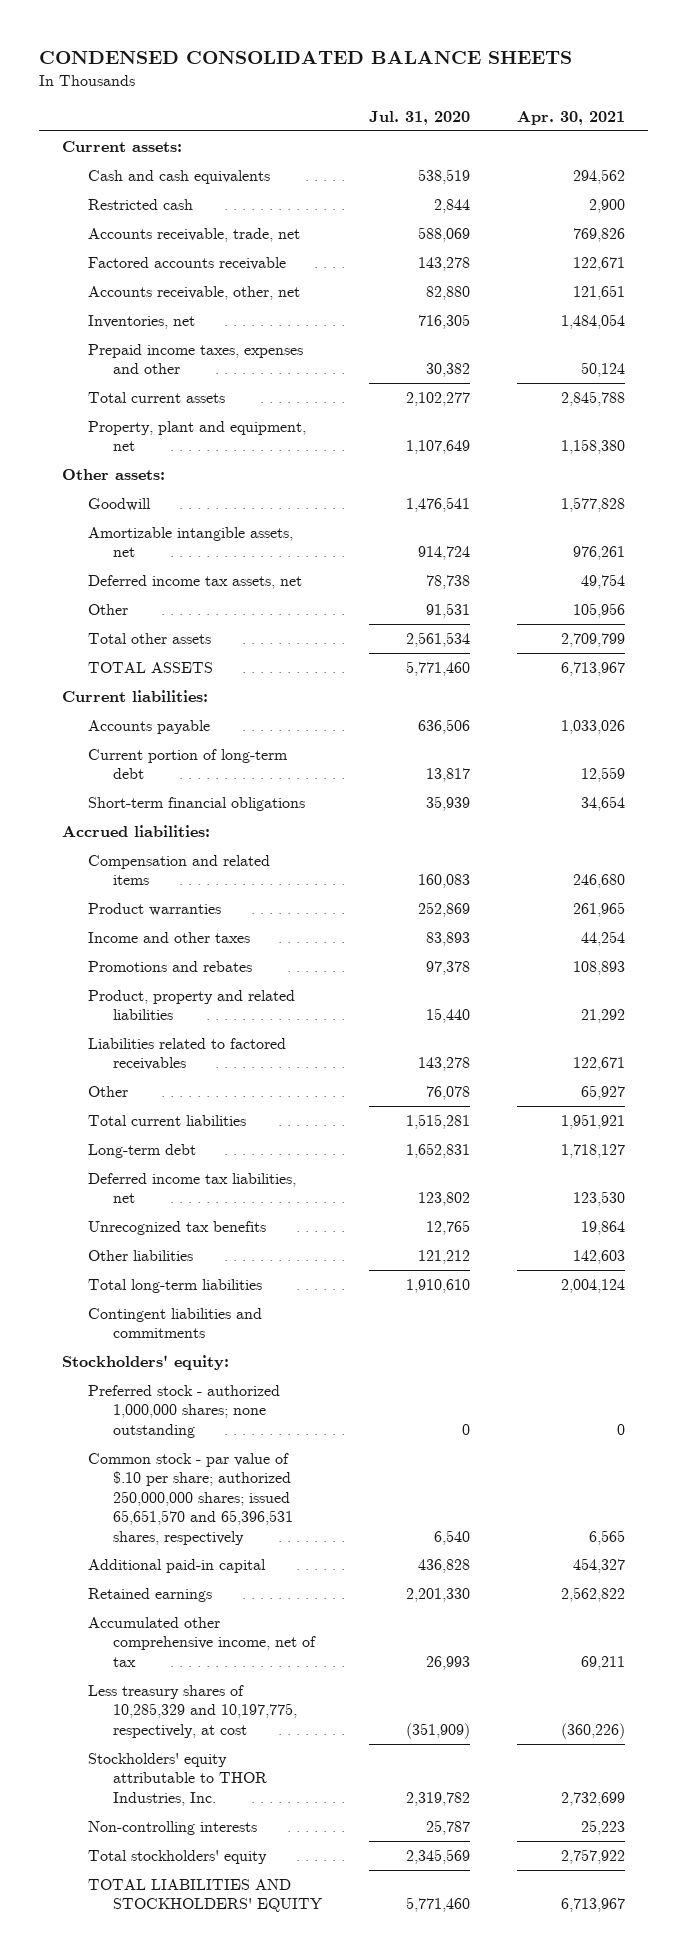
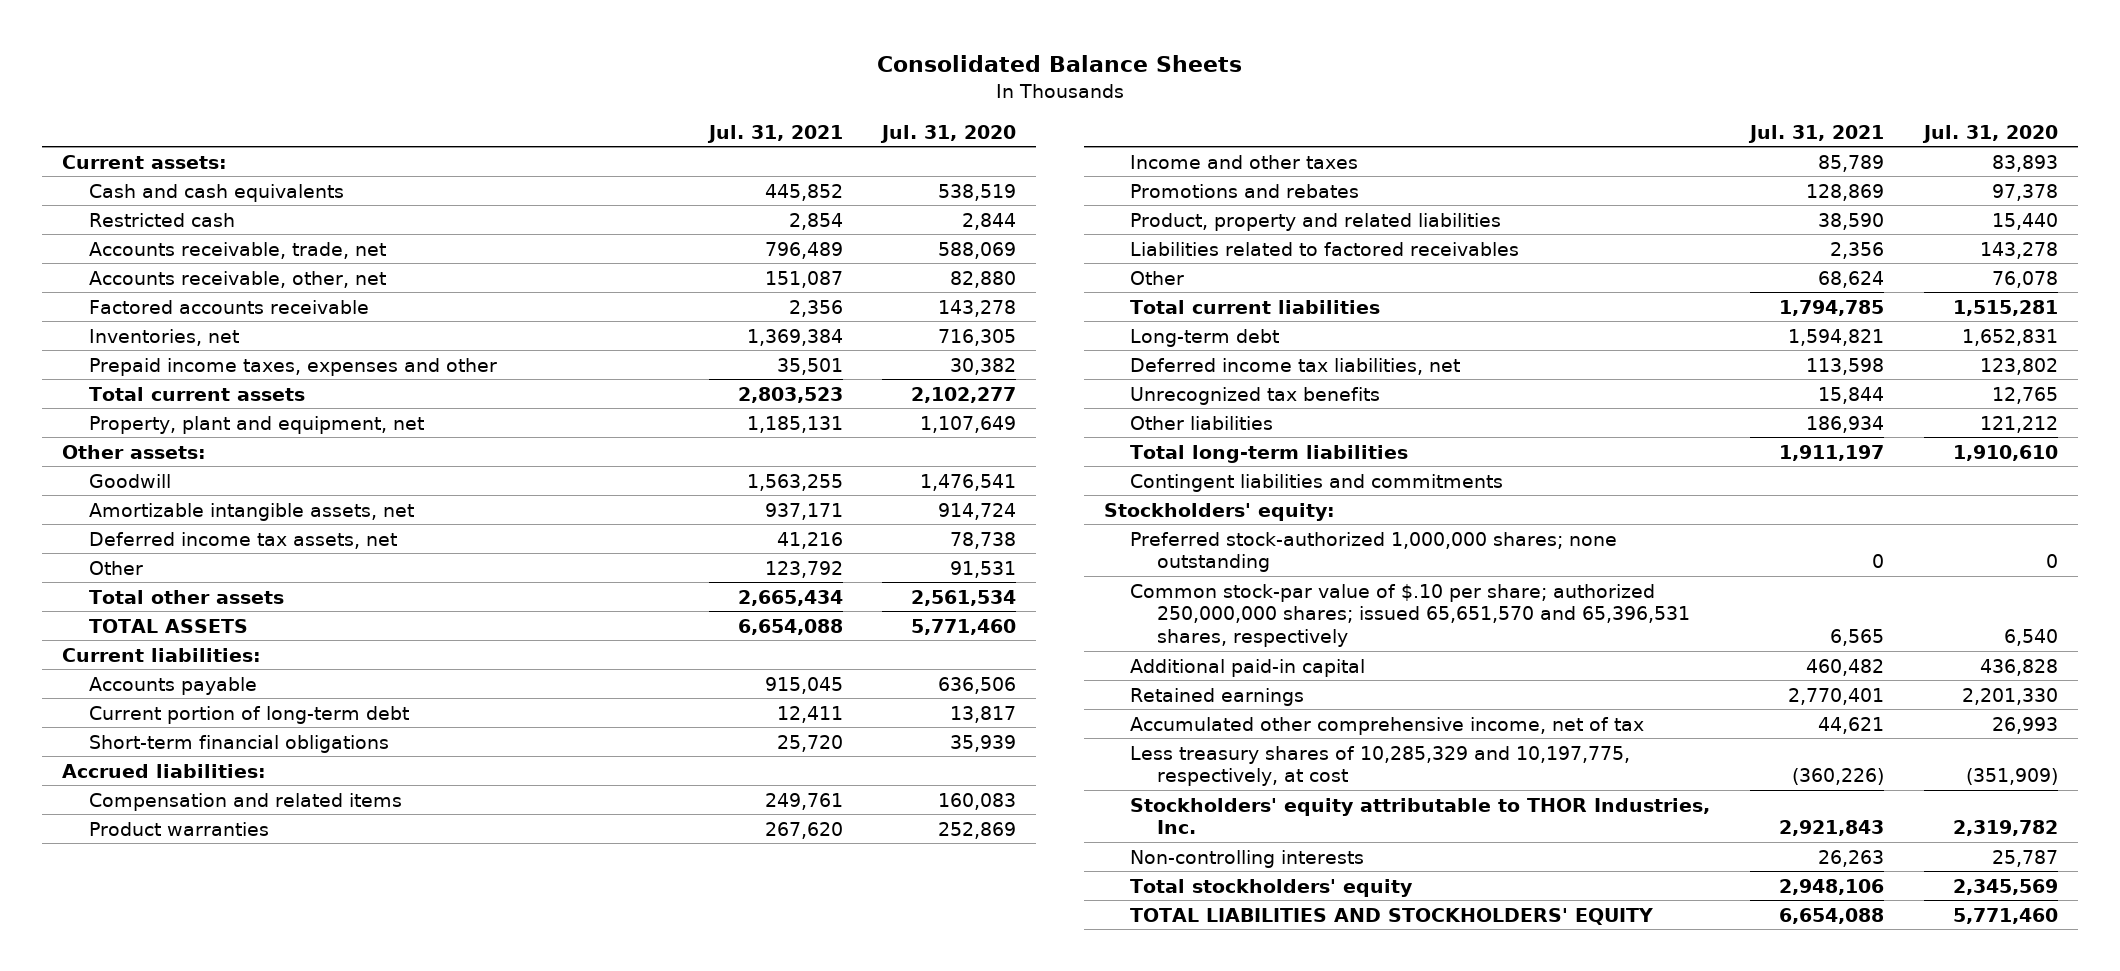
[38,50,572,64] CONDENSED CONSOLIDATED BALANCE SHEETS -> [877,55,1243,73] Consolidated Balance Sheets
[516,110,625,125] Apr. 30, 2021 -> none
none -> [706,124,843,143] Jul. 31, 2021
[87,256,286,270] Factored accounts receivable -> [88,299,369,314] Factored accounts receivable
[87,1384,280,1438] Preferred stock - authorized 1,000,000 shares; none outstanding -> [1130,531,1618,573] Preferred stock-authorized 1,000,000 shares; none outstanding
[87,1452,294,1545] Common stock - par value of $.10 per share; authorized 250,000,000 shares; issued 65,651,570 and 65,396,531 shares, respectively -> [1130,583,1690,647] Common stock-par value of $.10 per share; authorized 250,000,000 shares; issued 65,651,570 and 65,396,531 shares, respectively

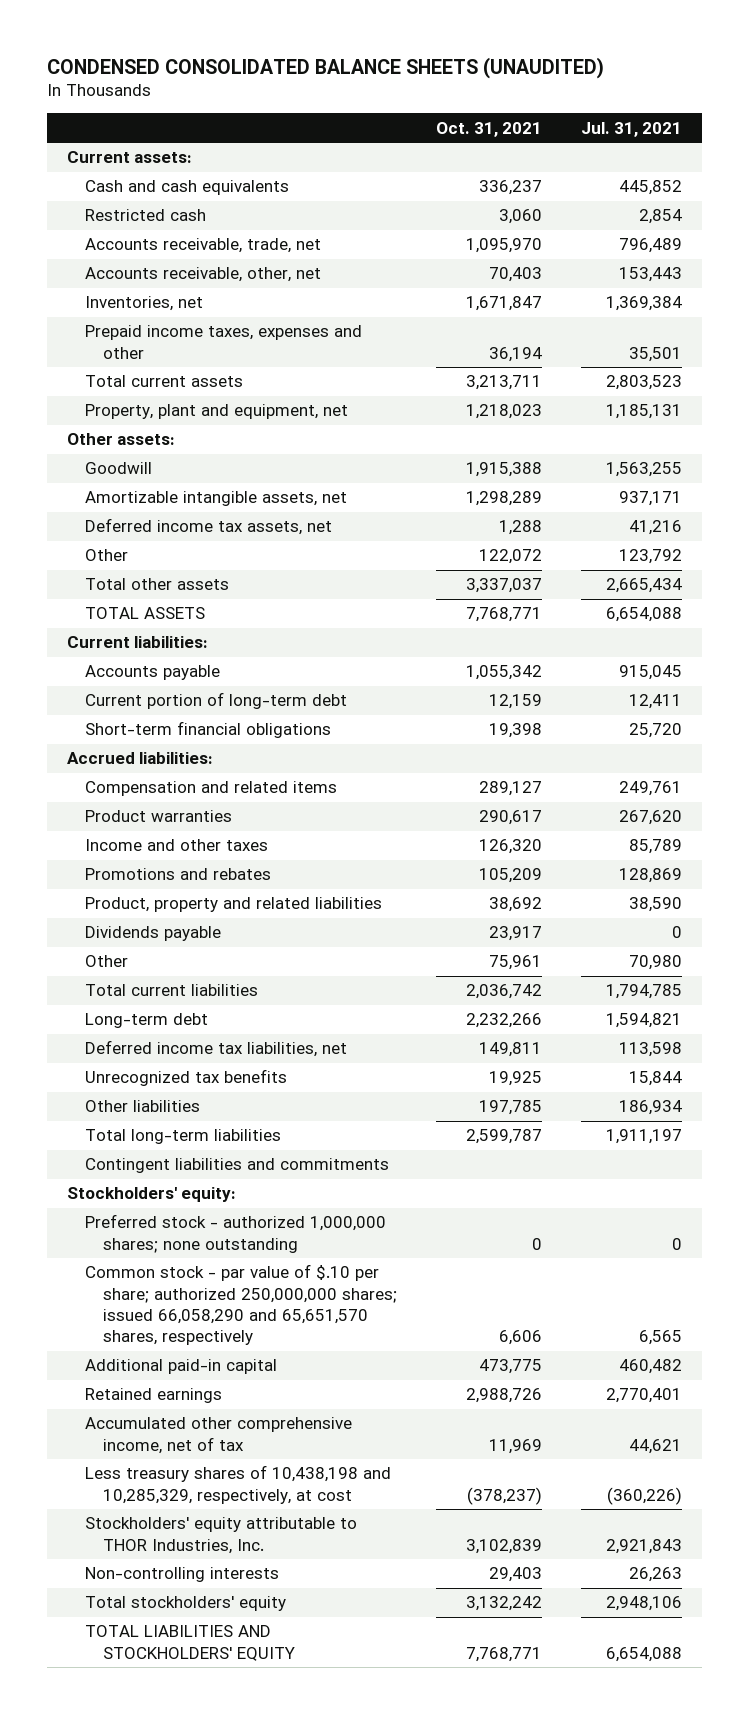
[877,55,1243,73] Consolidated Balance Sheets -> [47,56,605,79] CONDENSED CONSOLIDATED BALANCE SHEETS (UNAUDITED)
[880,124,1017,143] Jul. 31, 2020 -> none
none -> [435,121,542,137] Oct. 31, 2021
[88,299,369,314] Factored accounts receivable -> none
[764,270,843,288] 151,087 -> [619,267,683,283] 153,443
[1130,241,1520,256] Liabilities related to factored receivables -> none
none -> [84,926,221,942] Dividends payable
[1818,270,1885,288] 68,624 -> [629,955,683,971] 70,980
[1130,531,1618,573] Preferred stock-authorized 1,000,000 shares; none outstanding -> [84,1214,386,1253] Preferred stock - authorized 1,000,000 shares; none outstanding
[1130,583,1690,647] Common stock-par value of $.10 per share; authorized 250,000,000 shares; issued 65,651,570 and 65,396,531 shares, respectively -> [84,1264,397,1346] Common stock - par value of $.10 per share; authorized 250,000,000 shares; issued 66,058,290 and 65,651,570 shares, respectively
[1130,745,1631,787] Less treasury shares of 10,285,329 and 10,197,775, respectively, at cost -> [84,1465,391,1504] Less treasury shares of 10,438,198 and 10,285,329, respectively, at cost

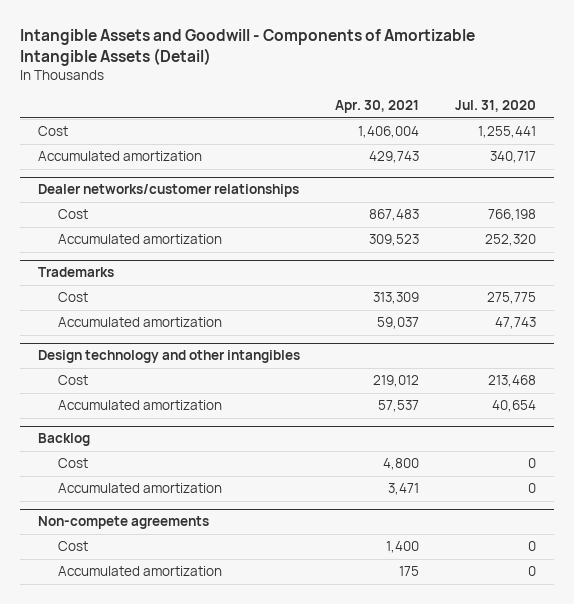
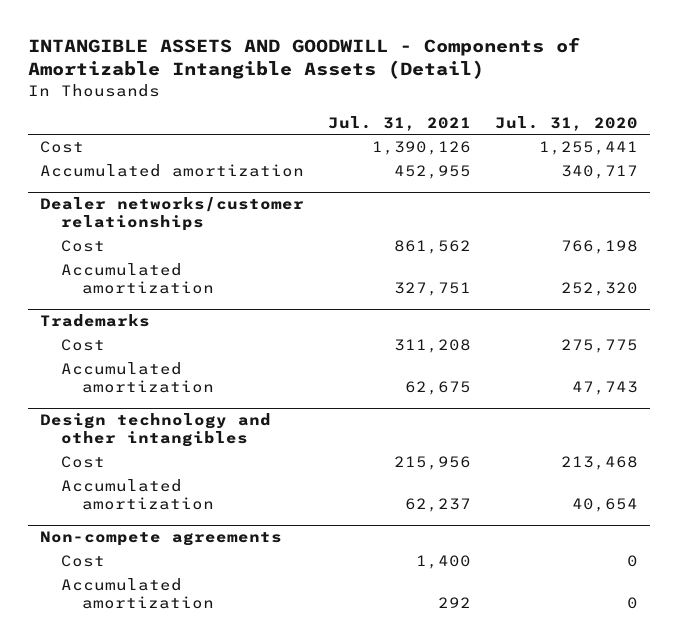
[20,29,476,66] Intangible Assets and Goodwill - Components of Amortizable Intangible Assets (Detail) -> [28,36,581,80] INTANGIBLE ASSETS AND GOODWILL - Components of Amortizable Intangible Assets (Detail)
[335,100,420,114] Apr. 30, 2021 -> none
none -> [328,115,472,131] Jul. 31, 2021
[38,433,91,447] Backlog -> none
[57,458,88,469] Cost -> none
[57,483,222,494] Accumulated amortization -> none

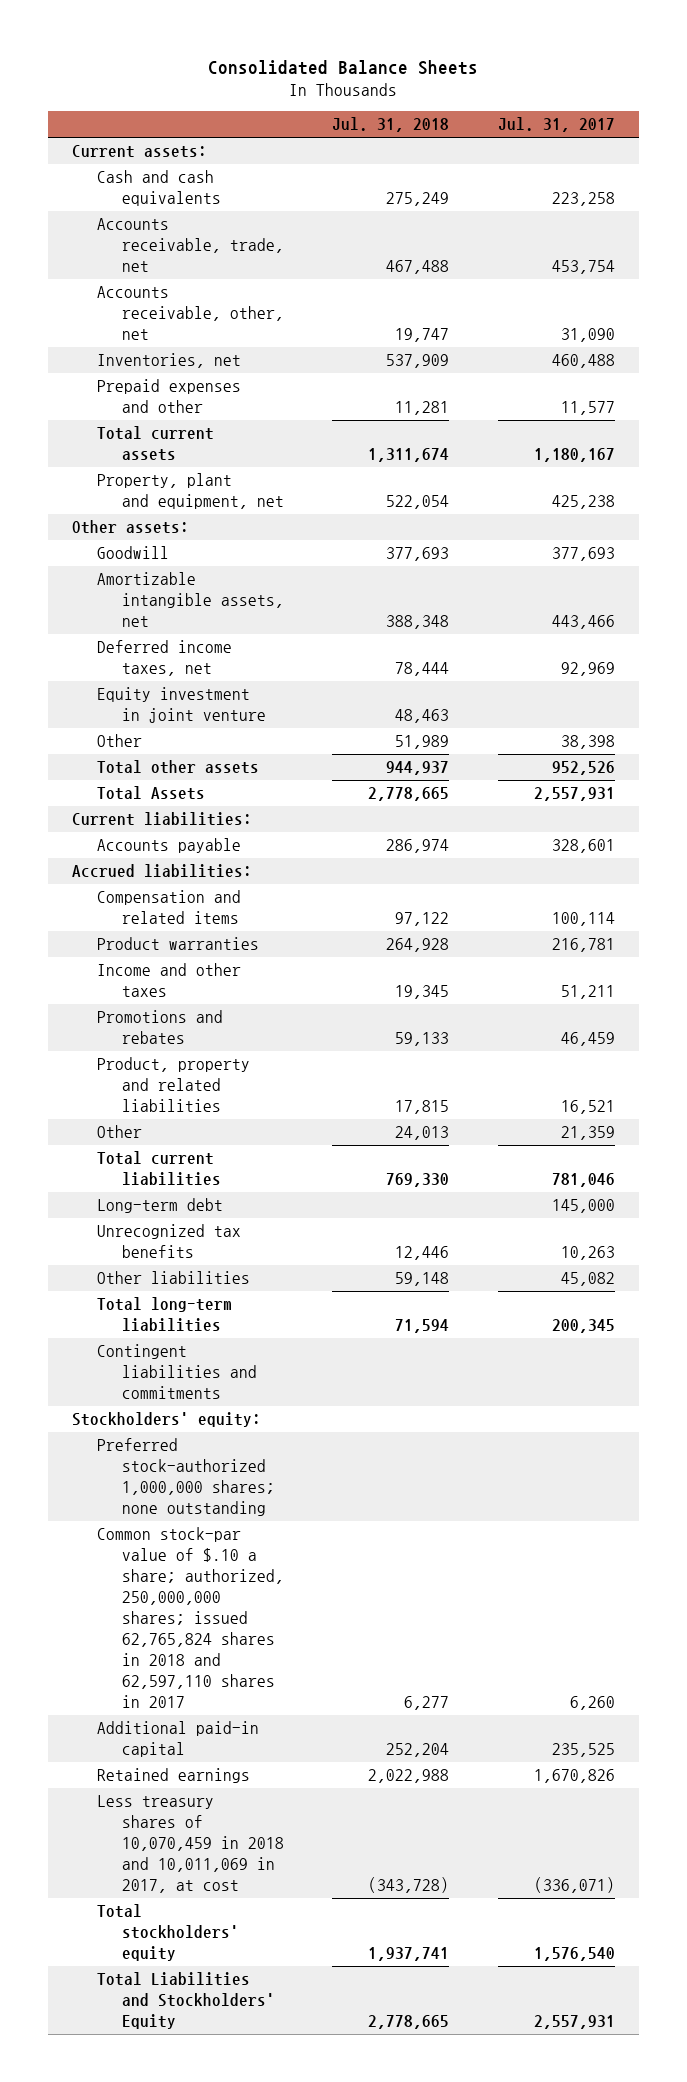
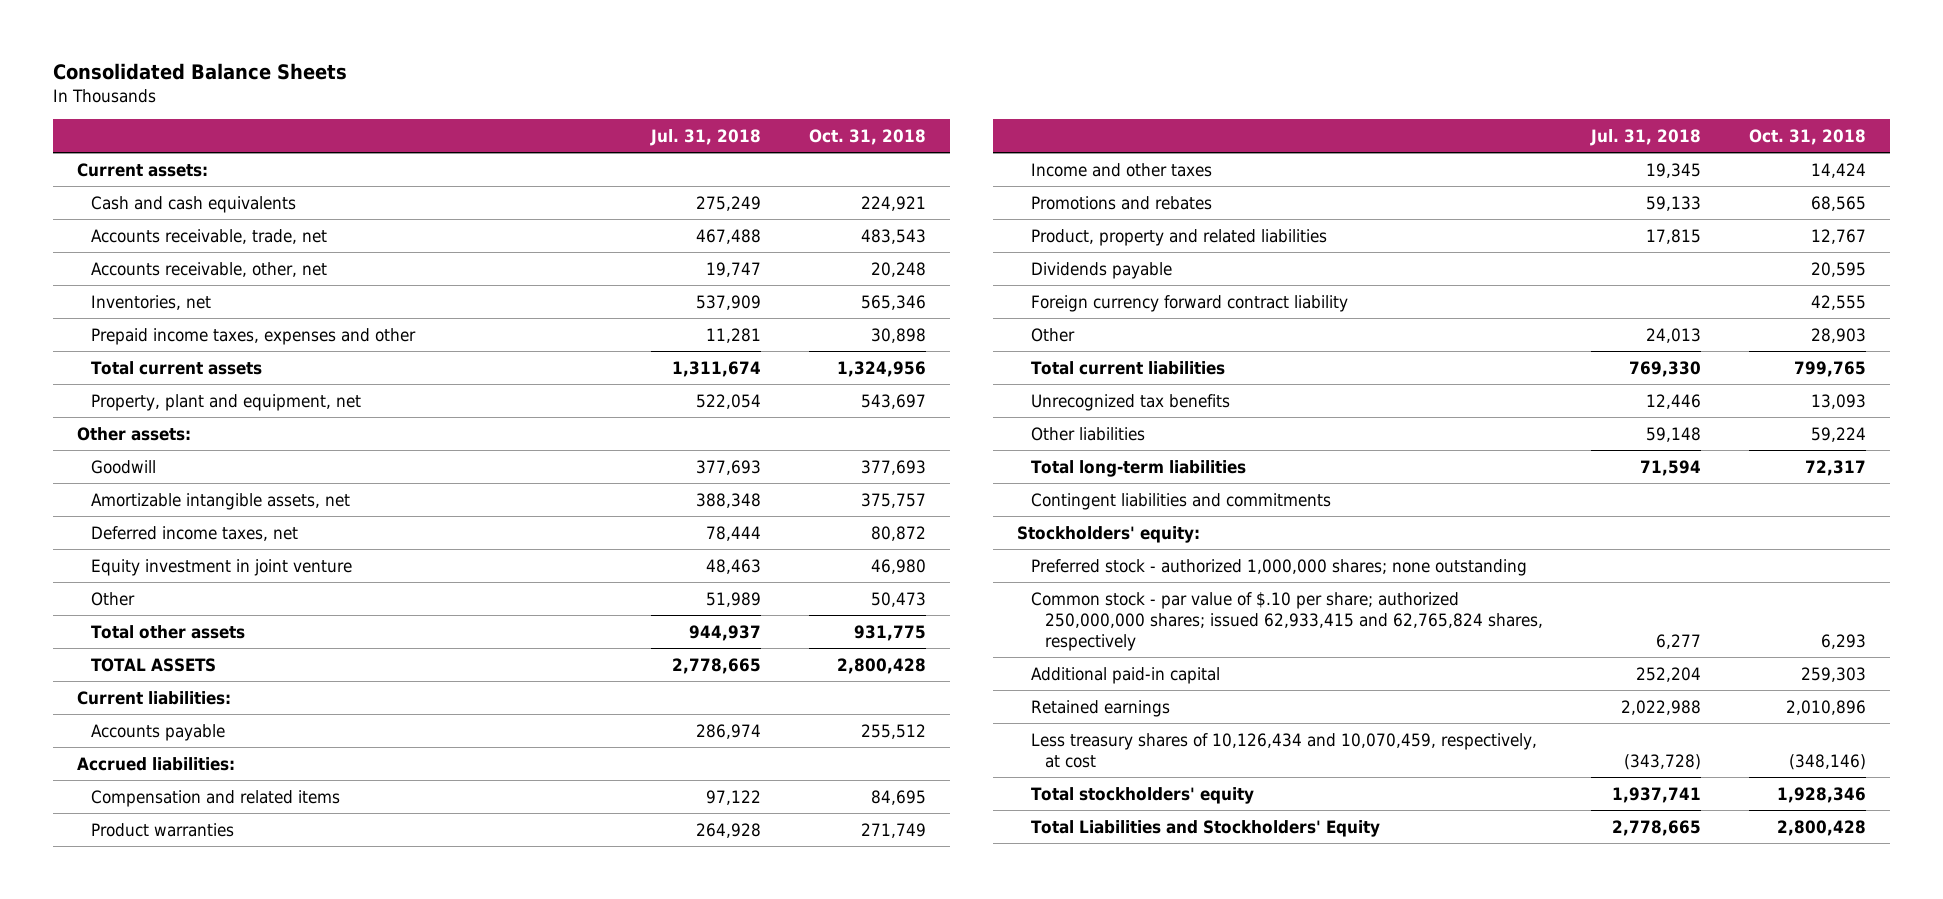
[497,117,615,133] Jul. 31, 2017 -> none
none -> [809,128,927,145] Oct. 31, 2018
[97,379,242,414] Prepaid expenses and other -> [91,327,417,345] Prepaid income taxes, expenses and other
[97,786,206,801] Total Assets -> [91,657,217,672] TOTAL ASSETS
none -> [1030,261,1172,279] Dividends payable
none -> [1030,294,1348,312] Foreign currency forward contract liability
[97,1198,224,1214] Long-term debt -> none
[97,1438,276,1517] Preferred stock-authorized 1,000,000 shares; none outstanding -> [1030,558,1527,576] Preferred stock - authorized 1,000,000 shares; none outstanding
[97,1527,285,1709] Common stock-par value of $.10 a share; authorized, 250,000,000 shares; issued 62,765,824 shares in 2018 and 62,597,110 shares in 2017 -> [1030,591,1543,652] Common stock - par value of $.10 per share; authorized 250,000,000 shares; issued 62,933,415 and 62,765,824 shares, respectively
[97,1795,285,1894] Less treasury shares of 10,070,459 in 2018 and 10,011,069 in 2017, at cost -> [1030,732,1537,768] Less treasury shares of 10,126,434 and 10,070,459, respectively, at cost

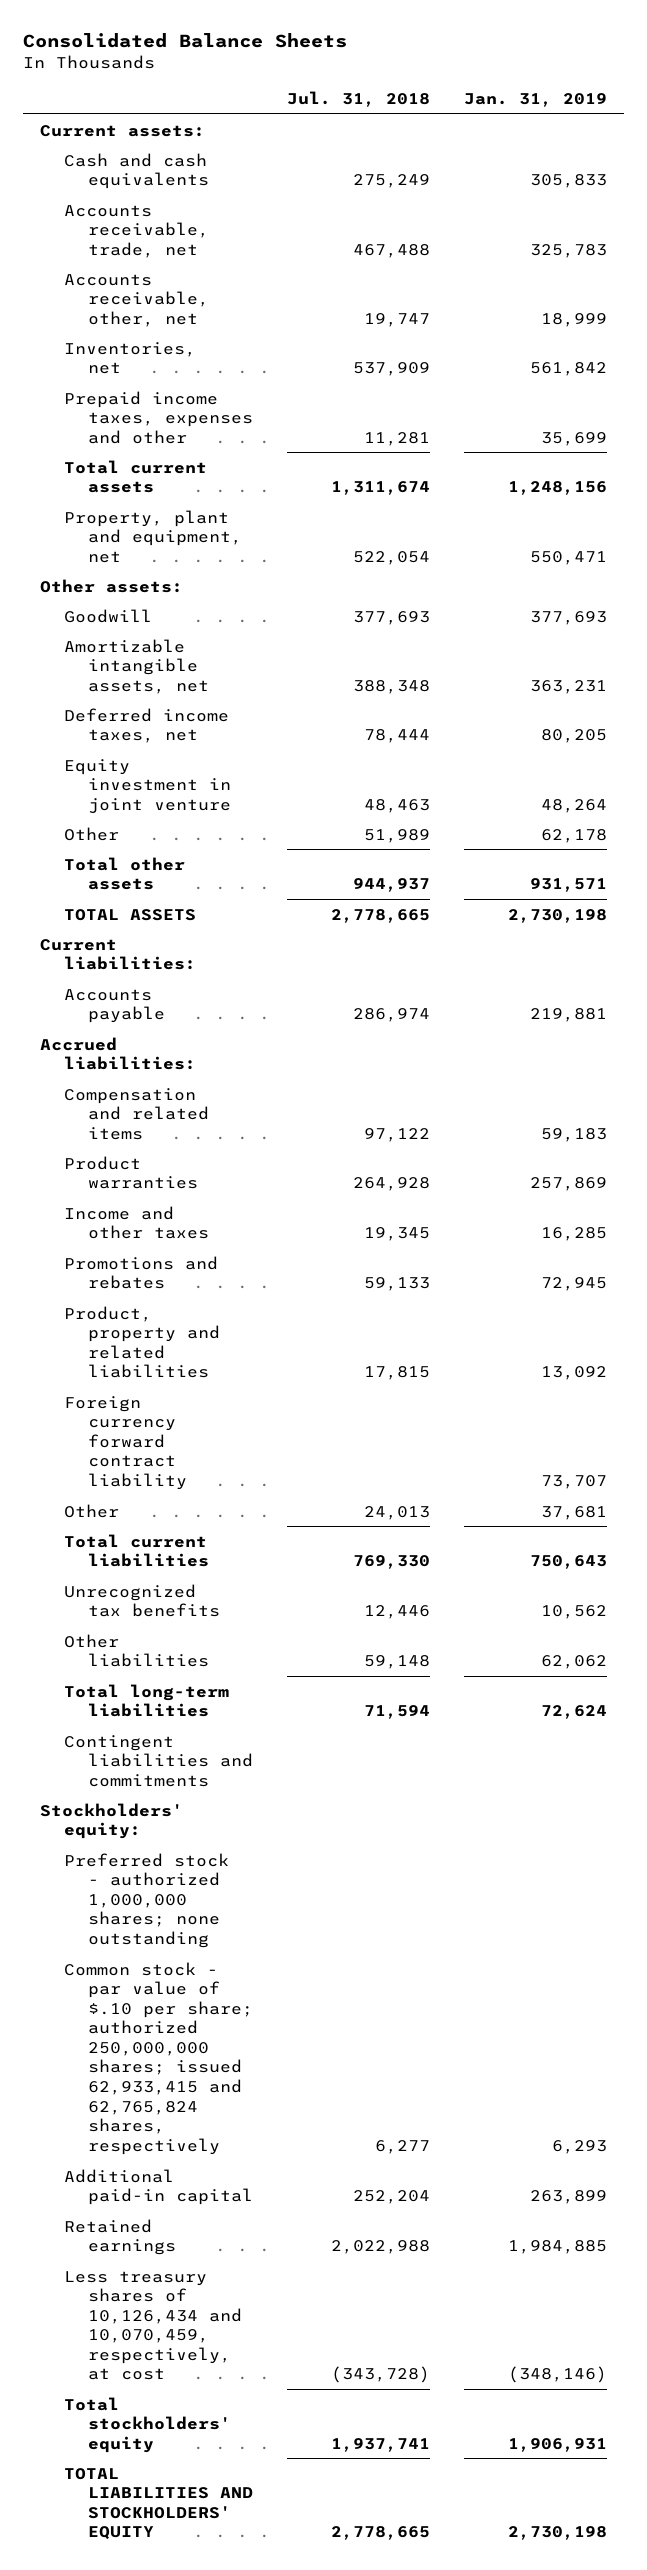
[809,128,927,145] Oct. 31, 2018 -> none
none -> [463,92,607,107] Jan. 31, 2019
[1030,261,1172,279] Dividends payable -> none
[1030,819,1380,837] Total Liabilities and Stockholders' Equity -> [64,2467,254,2541] TOTAL LIABILITIES AND STOCKHOLDERS' EQUITY

